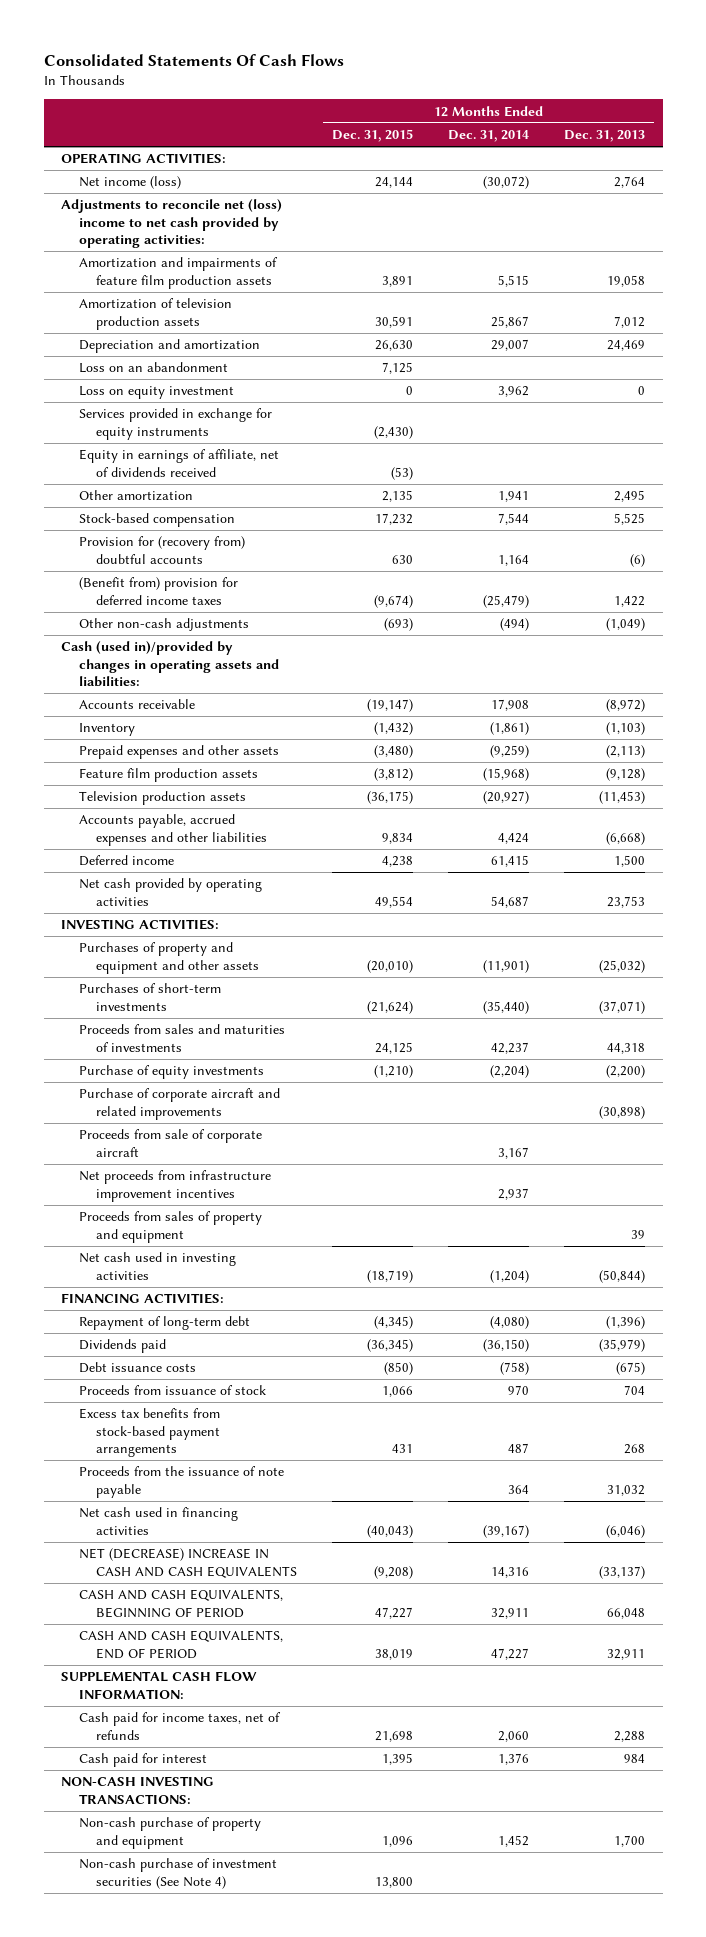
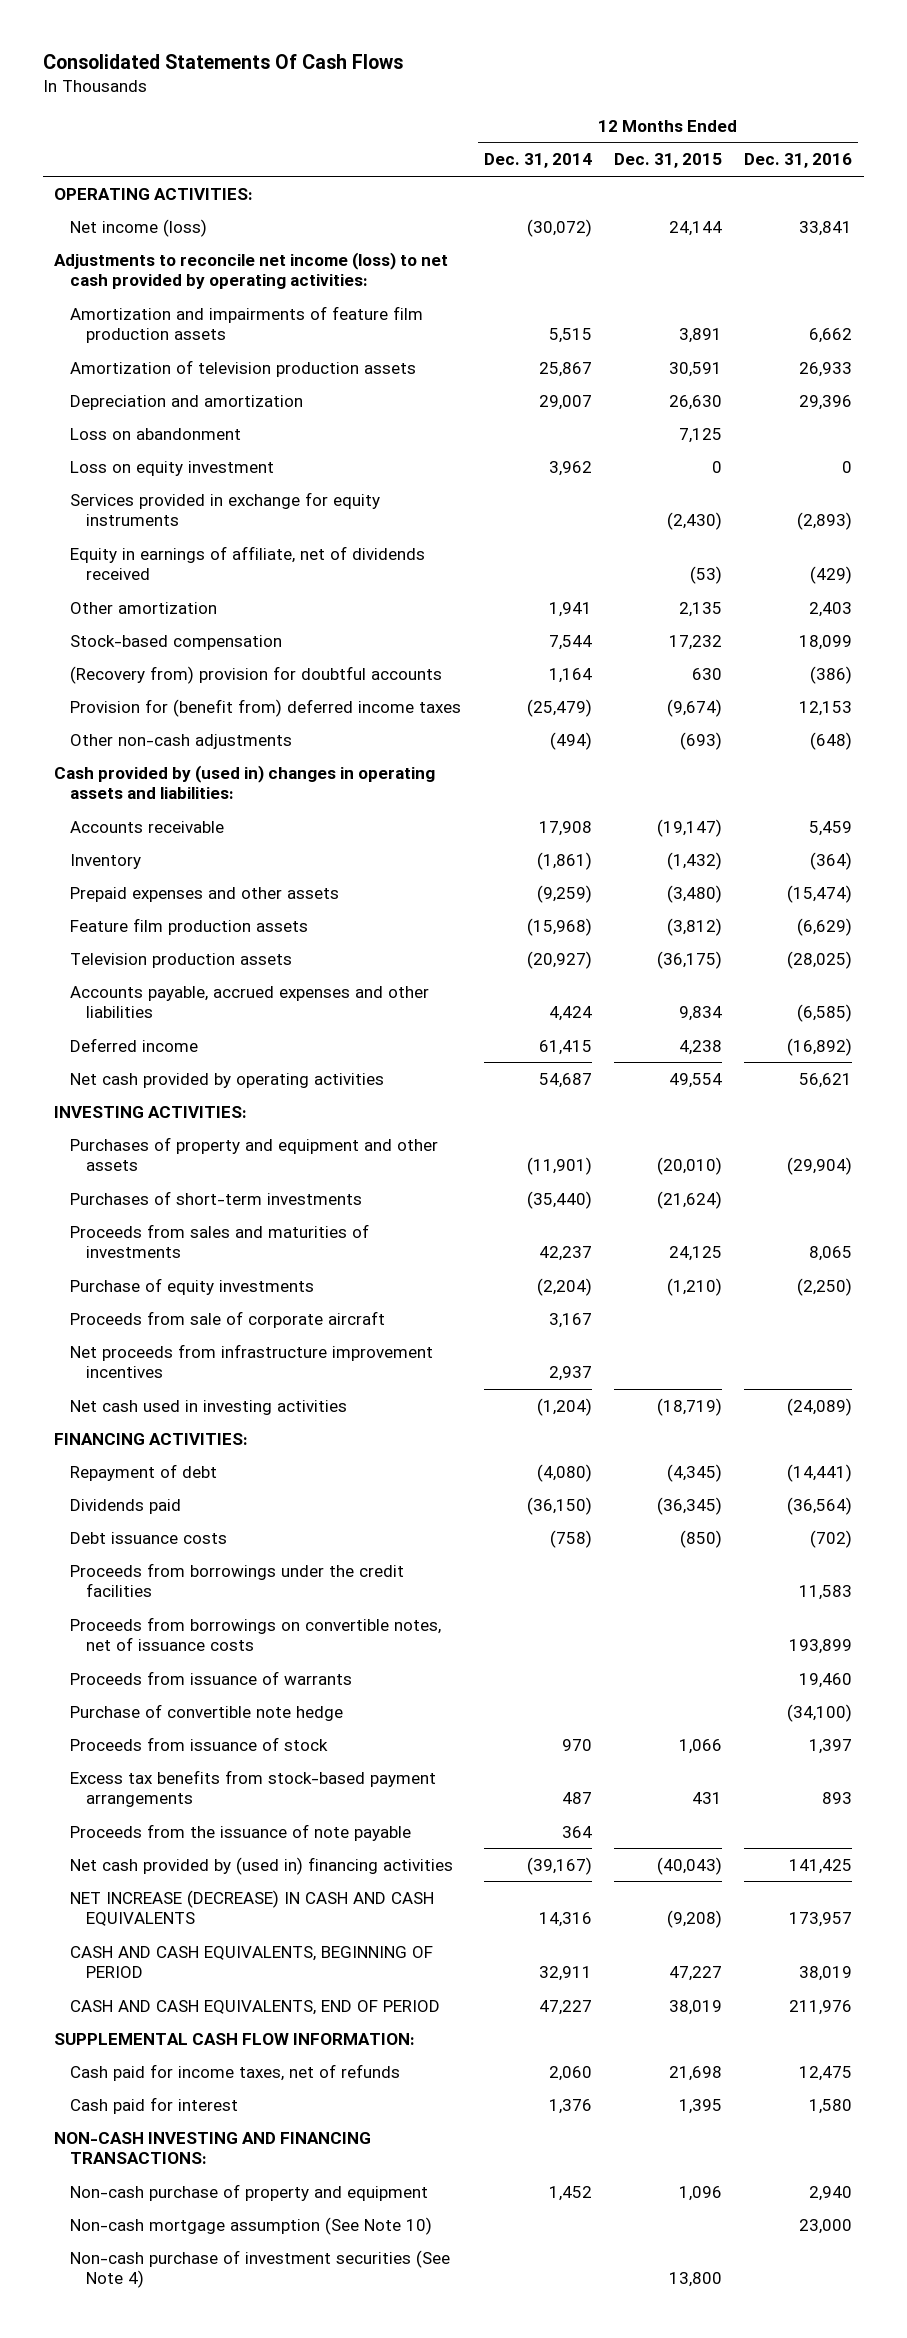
[564,130,646,143] Dec. 31, 2013 -> none
none -> [744,153,853,169] Dec. 31, 2016
[61,199,283,249] Adjustments to reconcile net (loss) income to net cash provided by operating activities: -> [54,251,449,290] Adjustments to reconcile net income (loss) to net cash provided by operating activities:
[78,362,228,374] Loss on an abandonment -> [70,427,242,440] Loss on abandonment
[78,536,245,564] Provision for (recovery from) doubtful accounts -> [70,665,443,684] (Recovery from) provision for doubtful accounts
[78,577,238,605] (Benefit from) provision for deferred income taxes -> [70,698,462,717] Provision for (benefit from) deferred income taxes
[61,641,279,688] Cash (used in)/provided by changes in operating assets and liabilities: -> [54,764,436,800] Cash provided by (used in) changes in operating assets and liabilities:
[78,1088,280,1120] Purchase of corporate aircraft and related improvements -> none
[78,1211,262,1243] Proceeds from sales of property and equipment -> none
[78,1316,250,1331] Repayment of long-term debt -> [70,1463,218,1481] Repayment of debt
none -> [70,1562,405,1598] Proceeds from borrowings under the credit facilities
none -> [70,1616,442,1652] Proceeds from borrowings on convertible notes, net of issuance costs
none -> [70,1670,353,1685] Proceeds from issuance of warrants
none -> [70,1703,344,1721] Purchase of convertible note hedge
[78,1507,238,1535] Net cash used in financing activities -> [70,1856,454,1875] Net cash provided by (used in) financing activities
[78,1548,298,1578] NET (DECREASE) INCREASE IN CASH AND CASH EQUIVALENTS -> [70,1889,435,1927] NET INCREASE (DECREASE) IN CASH AND CASH EQUIVALENTS
[61,1776,215,1804] NON-CASH INVESTING TRANSACTIONS: -> [54,2131,372,2165] NON-CASH INVESTING AND FINANCING TRANSACTIONS:
none -> [70,2216,433,2235] Non-cash mortgage assumption (See Note 10)

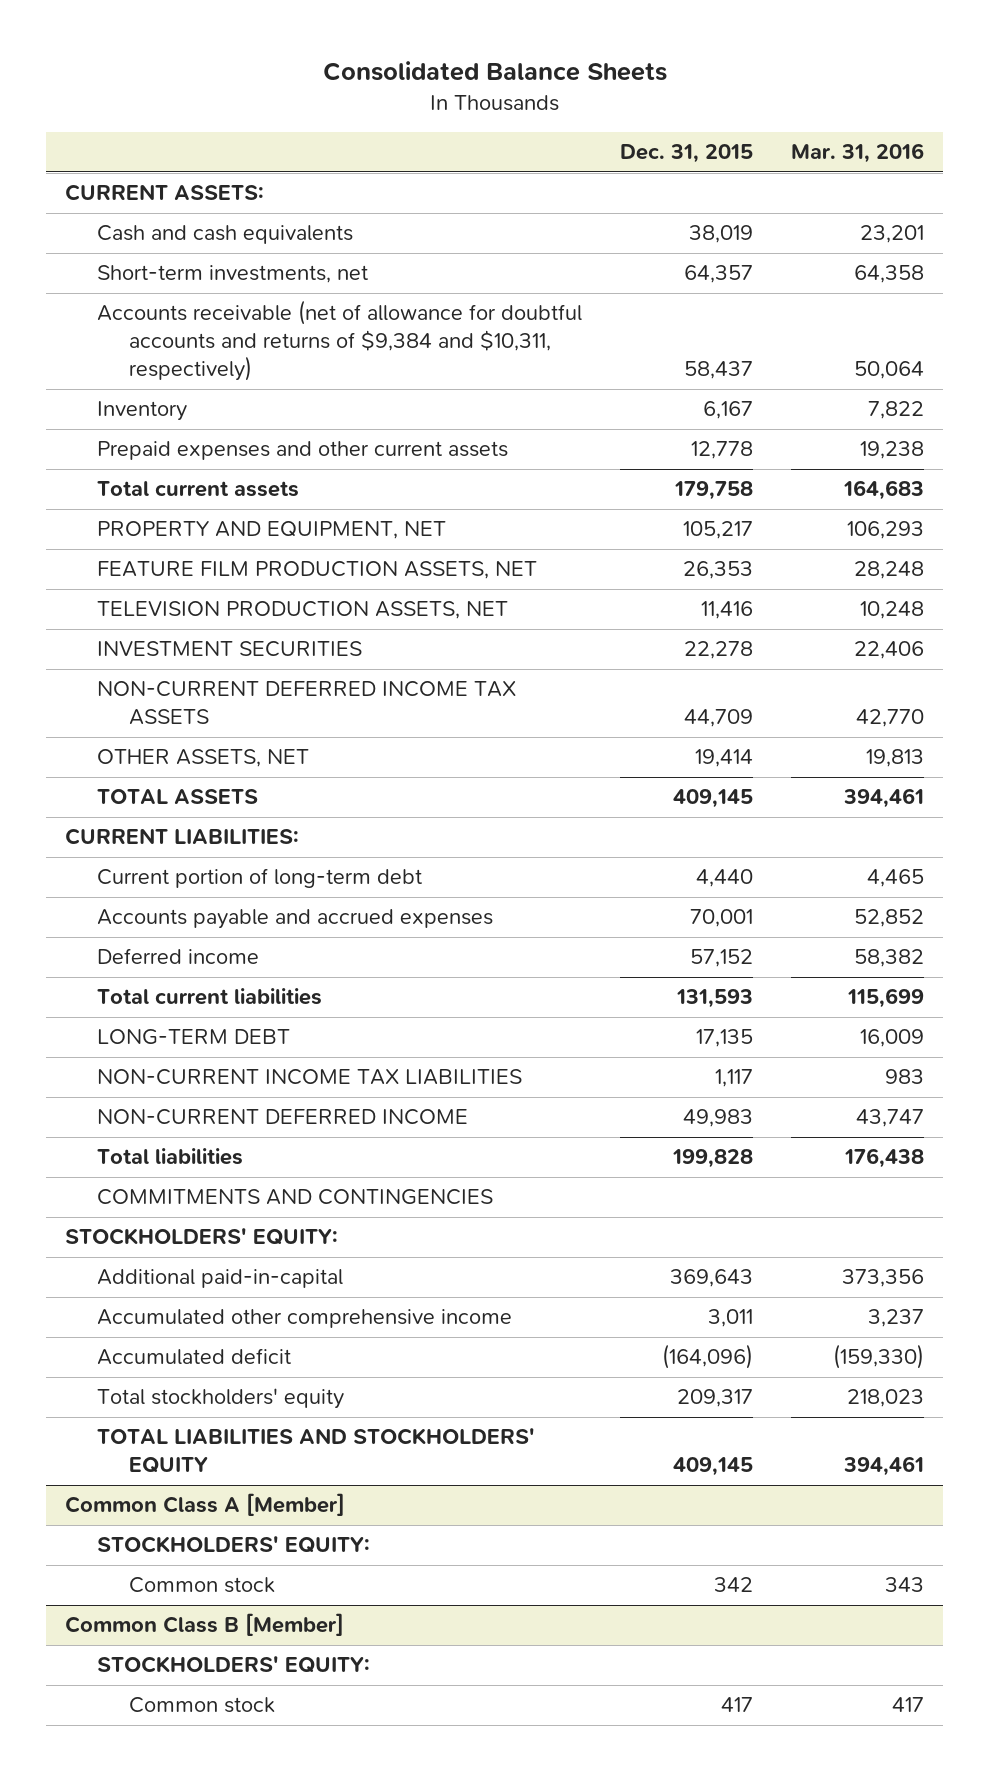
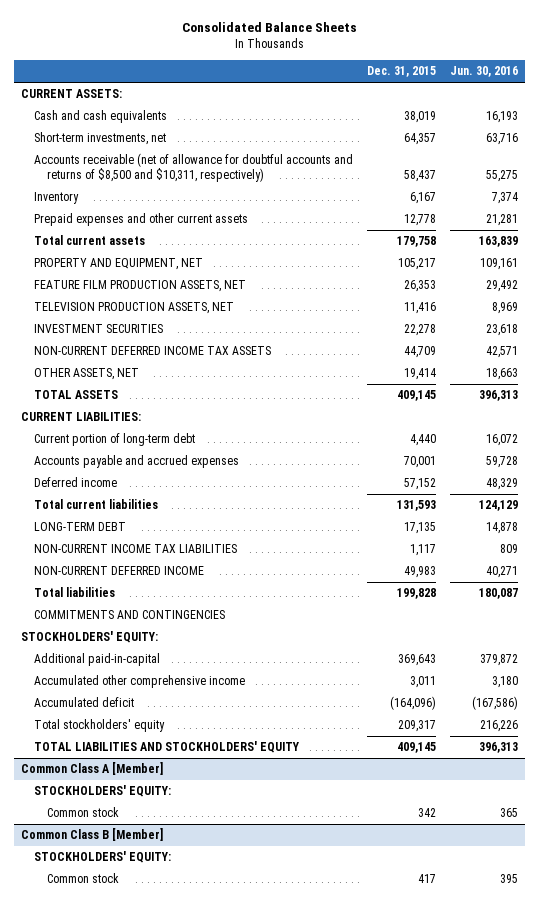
[791,143,925,164] Mar. 31, 2016 -> none
none -> [450,66,519,78] Jun. 30, 2016
[96,300,582,382] Accounts receivable (net of allowance for doubtful accounts and returns of $9,384 and $10,311, respectively) -> [34,153,354,182] Accounts receivable (net of allowance for doubtful accounts and returns of $8,500 and $10,311, respectively)

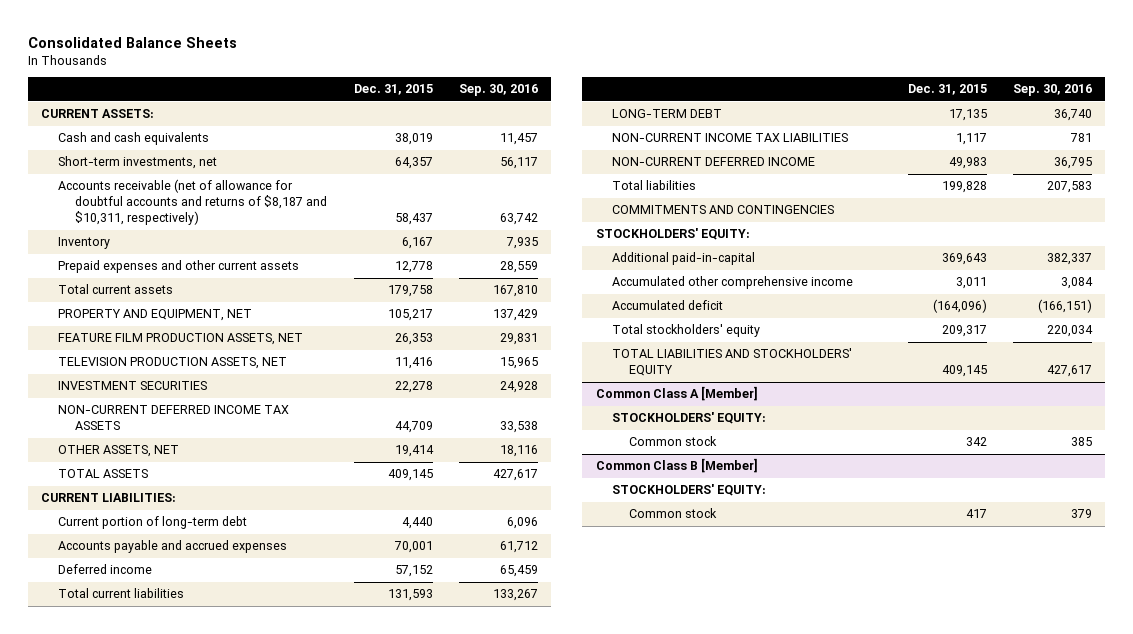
[450,66,519,78] Jun. 30, 2016 -> none
none -> [458,84,538,97] Sep. 30, 2016
[34,153,354,182] Accounts receivable (net of allowance for doubtful accounts and returns of $8,500 and $10,311, respectively) -> [58,179,328,226] Accounts receivable (net of allowance for doubtful accounts and returns of $8,187 and $10,311, respectively)

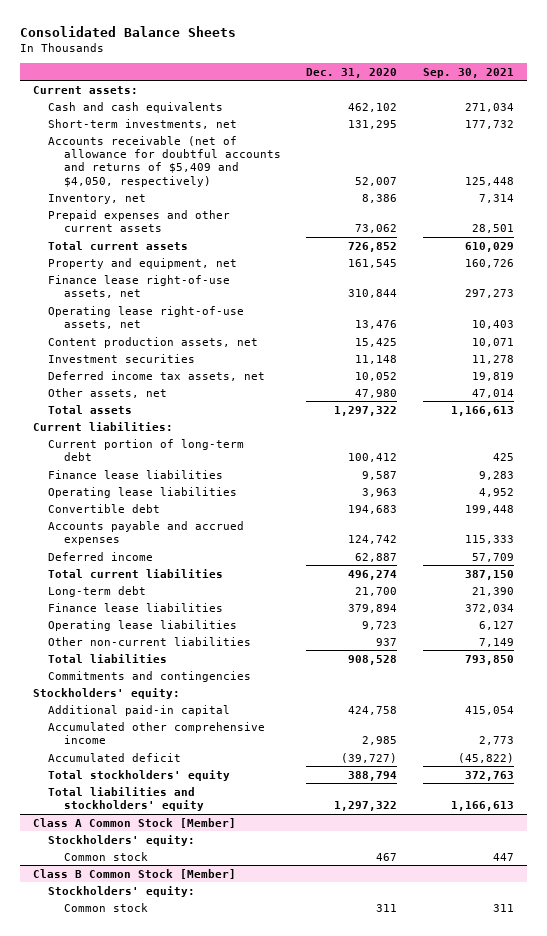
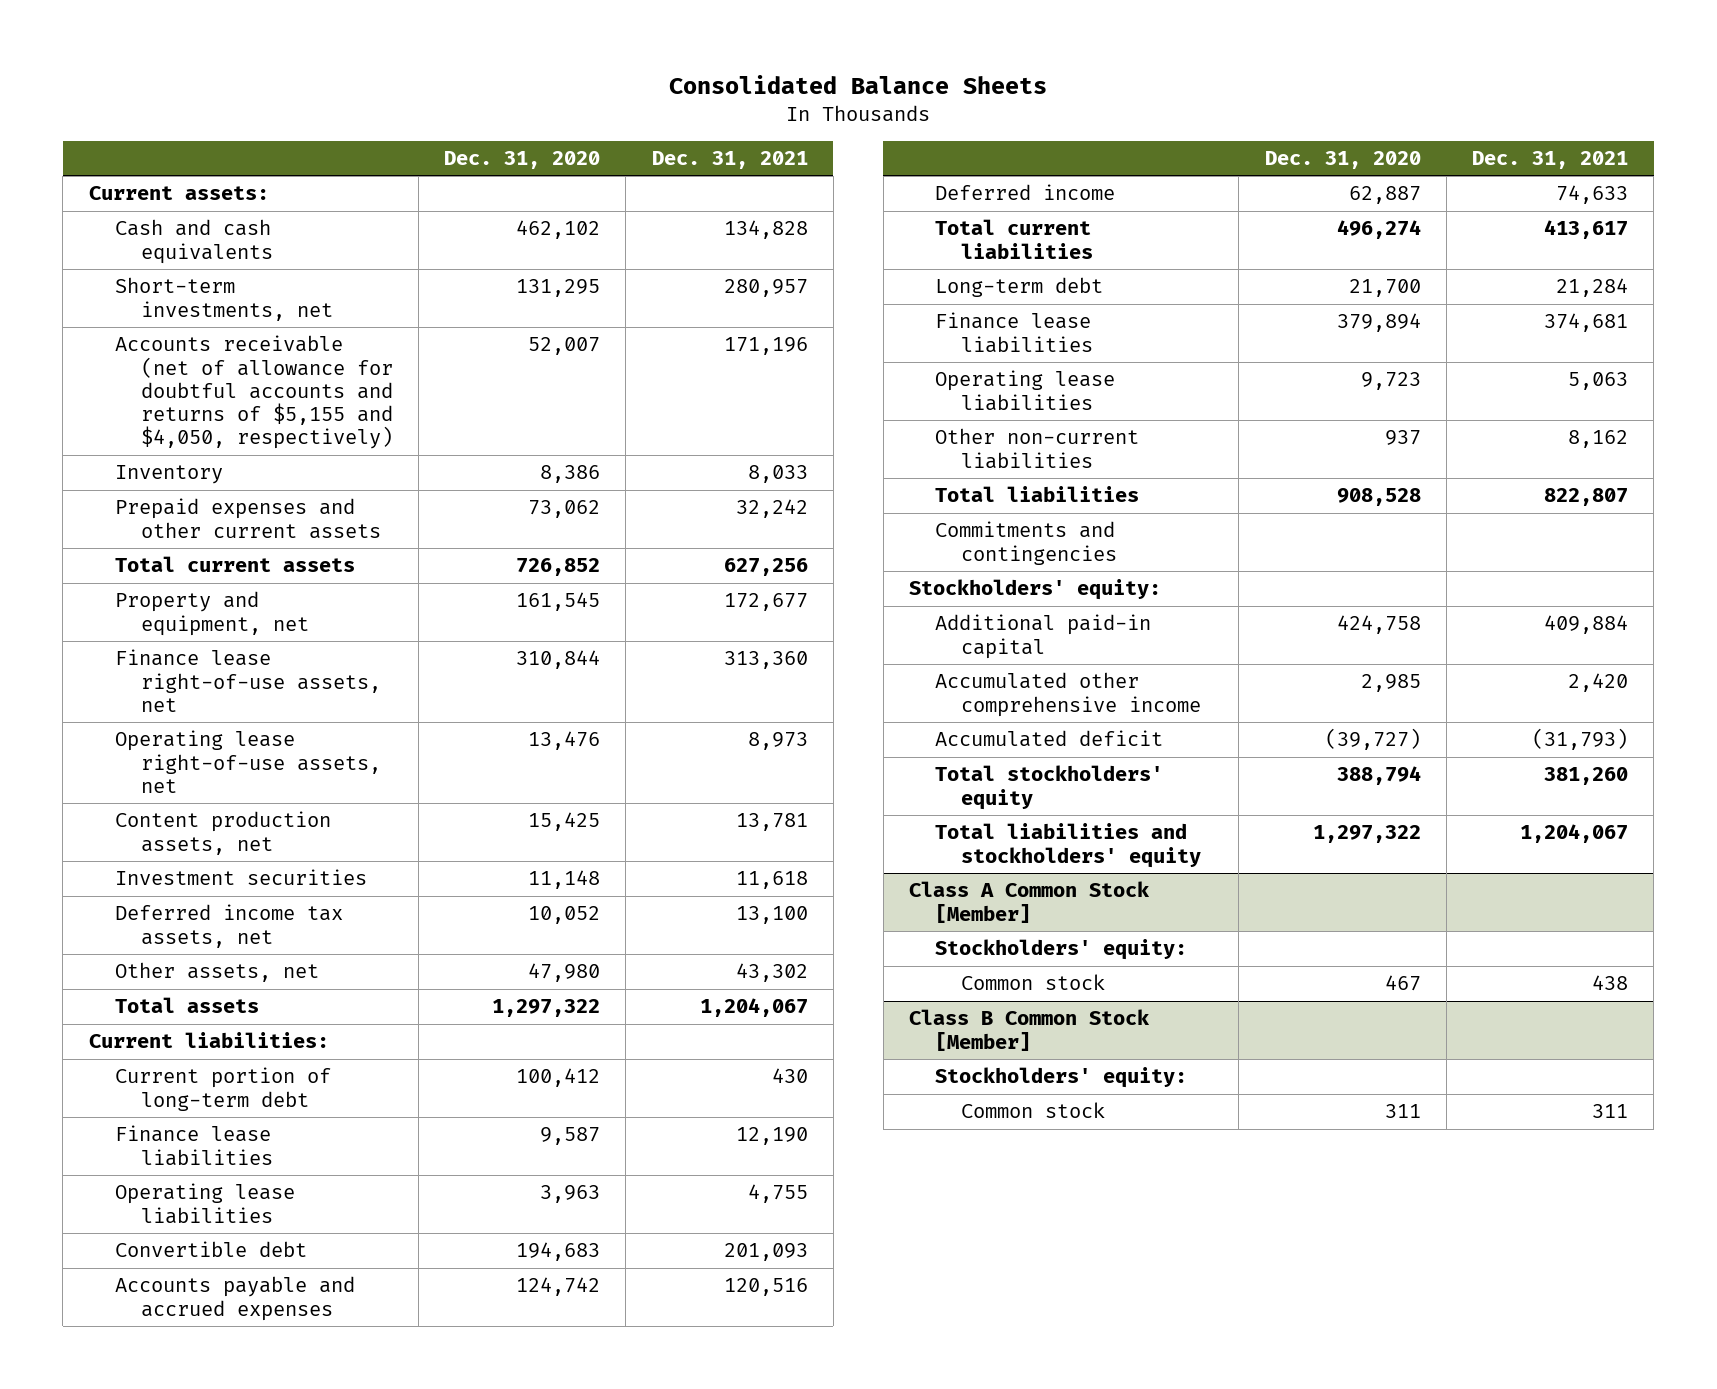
[422,67,514,78] Sep. 30, 2021 -> none
none -> [651,150,808,169] Dec. 31, 2021
[48,135,281,187] Accounts receivable (net of allowance for doubtful accounts and returns of $5,409 and $4,050, respectively) -> [114,335,393,450] Accounts receivable (net of allowance for doubtful accounts and returns of $5,155 and $4,050, respectively)
[48,193,147,204] Inventory, net -> [114,465,223,485] Inventory

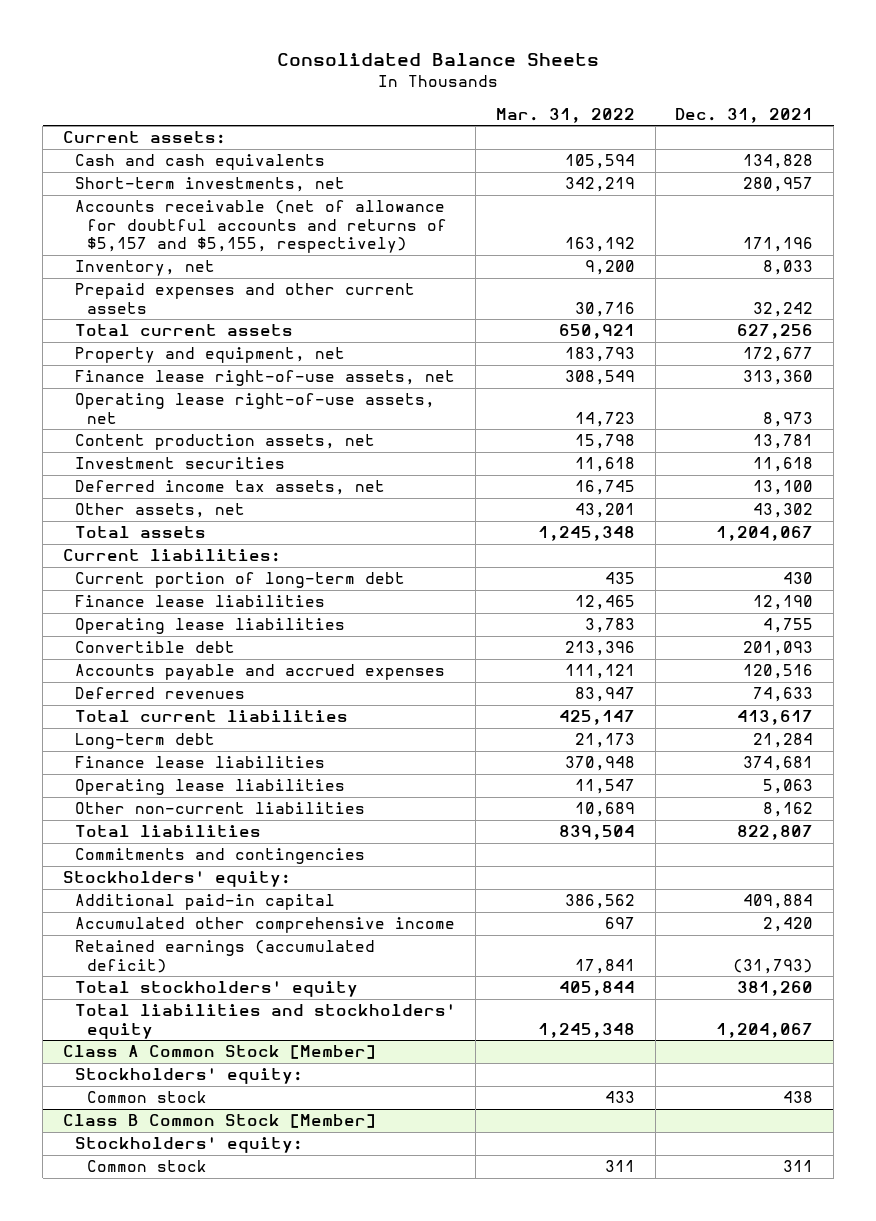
[444,150,601,169] Dec. 31, 2020 -> none
none -> [496,107,636,123] Mar. 31, 2022
[114,335,393,450] Accounts receivable (net of allowance for doubtful accounts and returns of $5,155 and $4,050, respectively) -> [74,200,447,254] Accounts receivable (net of allowance for doubtful accounts and returns of $5,157 and $5,155, respectively)
[114,465,223,485] Inventory -> [74,260,215,277] Inventory, net
[934,184,1115,201] Deferred income -> [74,687,245,700] Deferred revenues
[934,730,1163,748] Accumulated deficit -> [74,940,375,973] Retained earnings (accumulated deficit)

